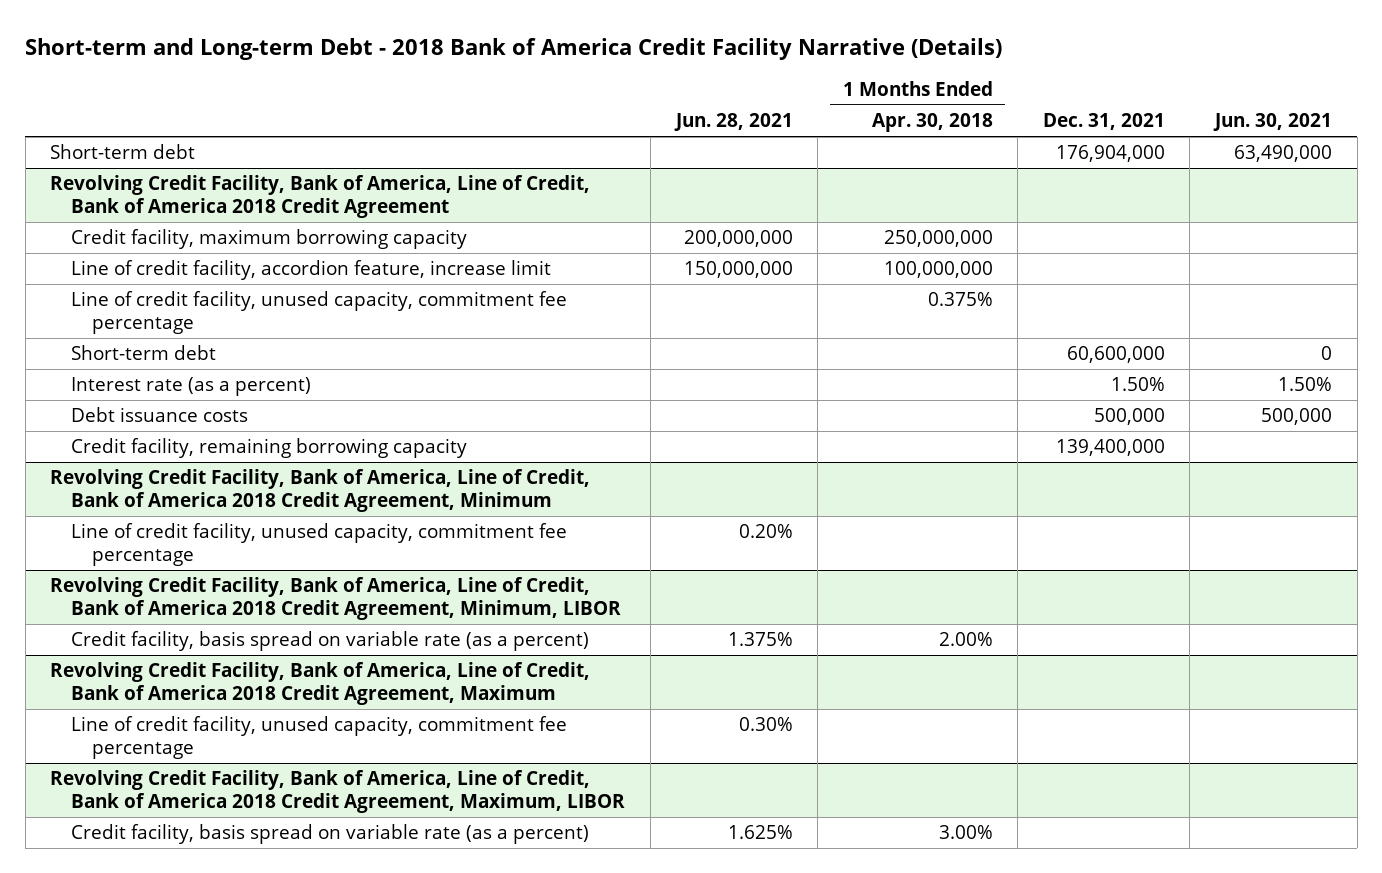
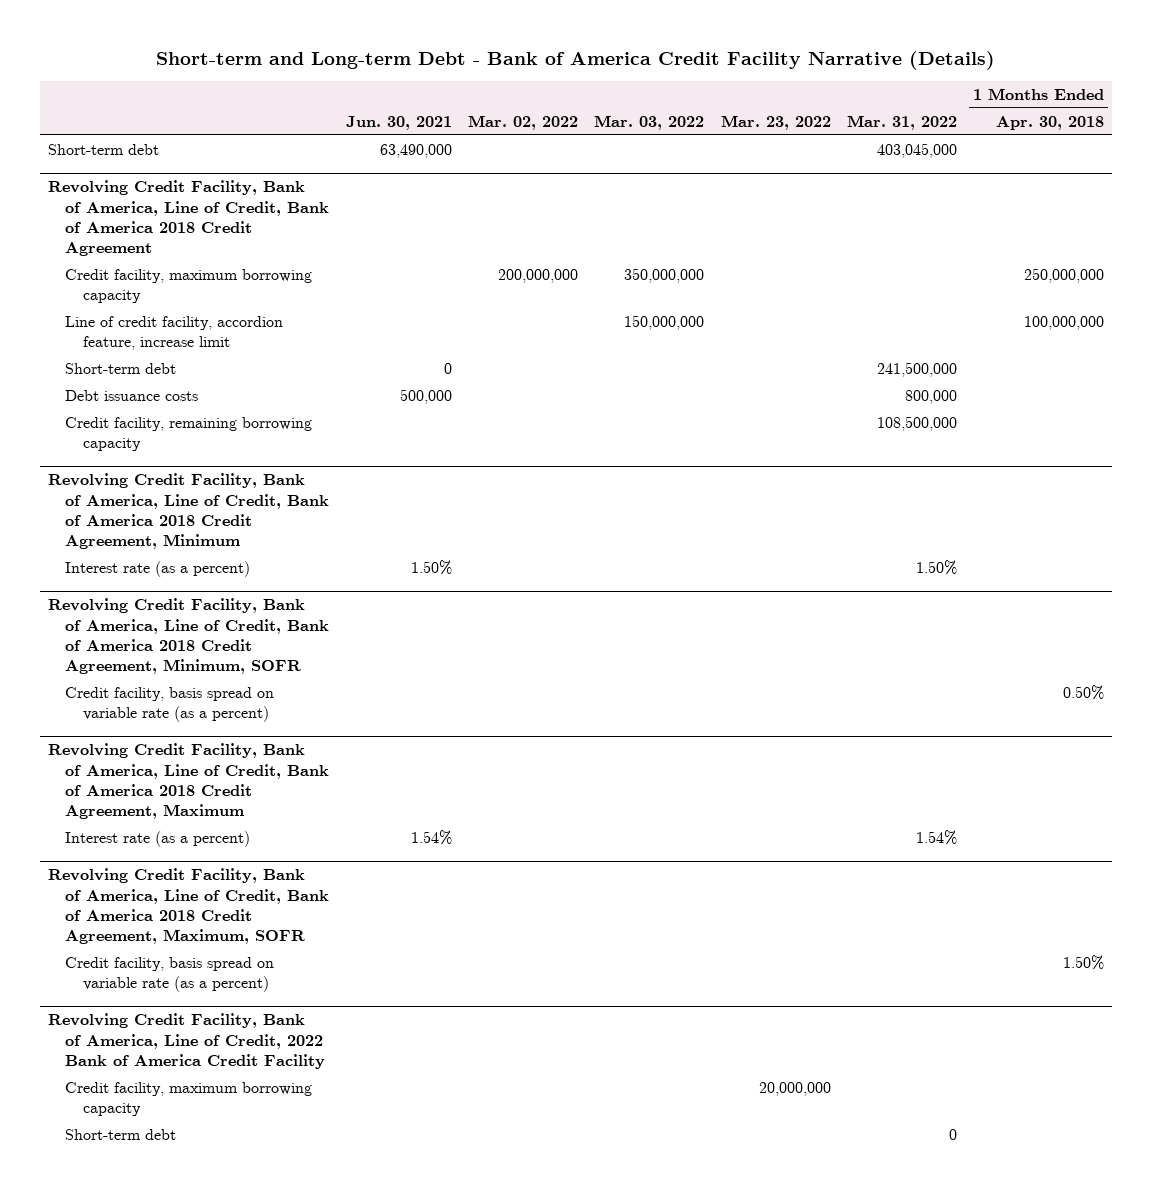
[25,37,1003,60] Short-term and Long-term Debt - 2018 Bank of America Credit Facility Narrative (Details) -> [156,50,996,70] Short-term and Long-term Debt - Bank of America Credit Facility Narrative (Details)
[673,113,793,132] Jun. 28, 2021 -> none
[1042,113,1165,131] Dec. 31, 2021 -> none
none -> [468,114,579,130] Mar. 02, 2022
none -> [594,114,705,130] Mar. 03, 2022
none -> [720,114,831,130] Mar. 23, 2022
none -> [846,114,957,130] Mar. 31, 2022
[71,291,568,335] Line of credit facility, unused capacity, commitment fee percentage -> none
[71,377,312,397] Interest rate (as a percent) -> none
[71,523,568,567] Line of credit facility, unused capacity, commitment fee percentage -> none
none -> [65,560,251,577] Interest rate (as a percent)
[50,577,622,621] Revolving Credit Facility, Bank of America, Line of Credit, Bank of America 2018 Credit Agreement, Minimum, LIBOR -> [48,598,330,675] Revolving Credit Facility, Bank of America, Line of Credit, Bank of America 2018 Credit Agreement, Minimum, SOFR
[938,632,993,647] 2.00% -> [1063,684,1105,700] 0.50%
[71,716,568,760] Line of credit facility, unused capacity, commitment fee percentage -> none
none -> [65,830,251,847] Interest rate (as a percent)
[50,770,626,814] Revolving Credit Facility, Bank of America, Line of Credit, Bank of America 2018 Credit Agreement, Maximum, LIBOR -> [48,868,330,945] Revolving Credit Facility, Bank of America, Line of Credit, Bank of America 2018 Credit Agreement, Maximum, SOFR
[938,825,993,840] 3.00% -> [1063,954,1105,970] 1.50%
none -> [48,1013,326,1069] Revolving Credit Facility, Bank of America, Line of Credit, 2022 Bank of America Credit Facility
none -> [65,1081,313,1117] Credit facility, maximum borrowing capacity
none -> [65,1128,177,1140] Short-term debt

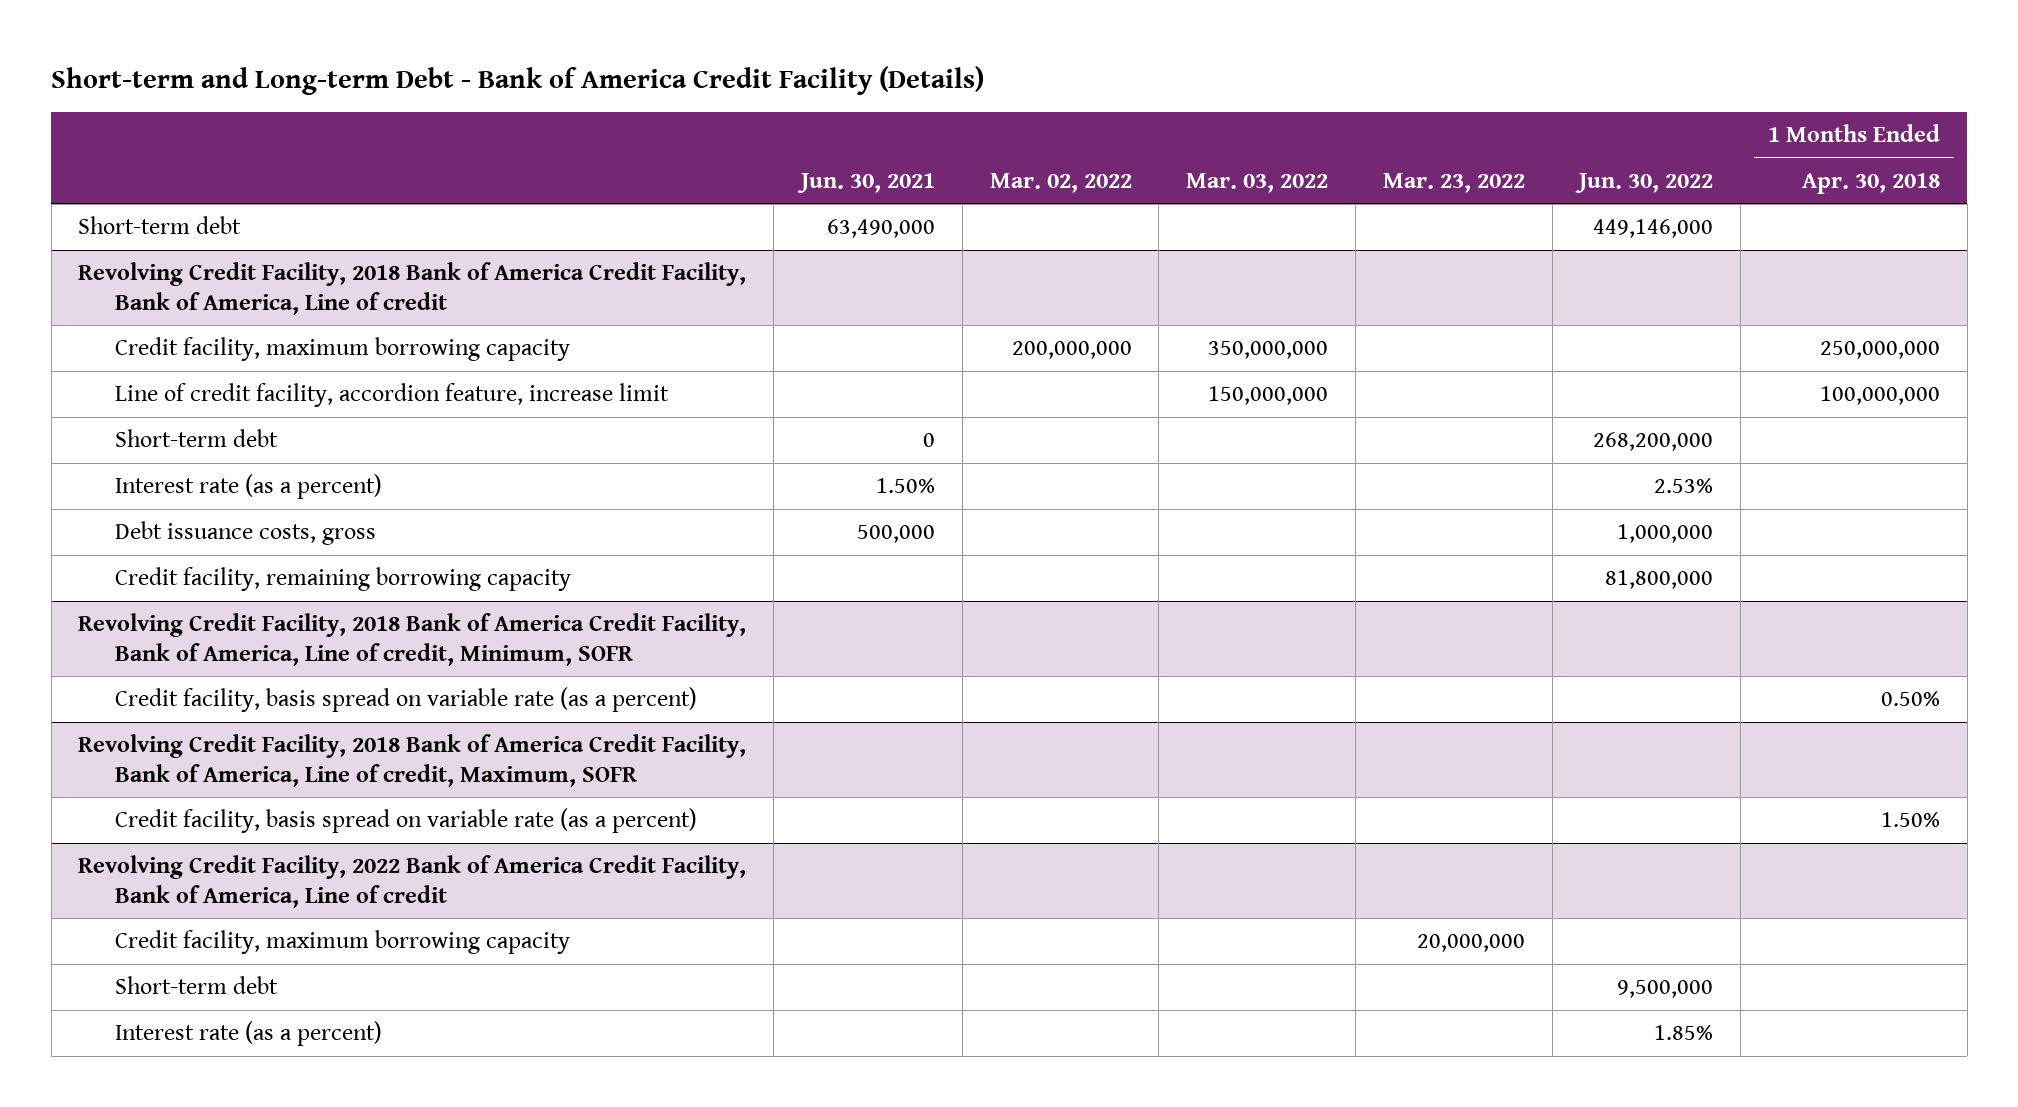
[156,50,996,70] Short-term and Long-term Debt - Bank of America Credit Facility Narrative (Details) -> [51,66,985,96] Short-term and Long-term Debt - Bank of America Credit Facility (Details)
[846,114,957,130] Mar. 31, 2022 -> none
none -> [1575,172,1714,193] Jun. 30, 2022
[48,180,330,257] Revolving Credit Facility, Bank of America, Line of Credit, Bank of America 2018 Credit Agreement -> [78,262,747,316] Revolving Credit Facility, 2018 Bank of America Credit Facility, Bank of America, Line of credit
none -> [115,474,383,500] Interest rate (as a percent)
[65,389,199,401] Debt issuance costs -> [115,521,377,546] Debt issuance costs, gross
[48,473,330,550] Revolving Credit Facility, Bank of America, Line of Credit, Bank of America 2018 Credit Agreement, Minimum -> none
[65,560,251,577] Interest rate (as a percent) -> none
[48,598,330,675] Revolving Credit Facility, Bank of America, Line of Credit, Bank of America 2018 Credit Agreement, Minimum, SOFR -> [78,613,747,667] Revolving Credit Facility, 2018 Bank of America Credit Facility, Bank of America, Line of credit, Minimum, SOFR
[48,743,330,820] Revolving Credit Facility, Bank of America, Line of Credit, Bank of America 2018 Credit Agreement, Maximum -> none
[65,830,251,847] Interest rate (as a percent) -> none
[48,868,330,945] Revolving Credit Facility, Bank of America, Line of Credit, Bank of America 2018 Credit Agreement, Maximum, SOFR -> [78,734,747,788] Revolving Credit Facility, 2018 Bank of America Credit Facility, Bank of America, Line of credit, Maximum, SOFR
[48,1013,326,1069] Revolving Credit Facility, Bank of America, Line of Credit, 2022 Bank of America Credit Facility -> [78,855,747,909] Revolving Credit Facility, 2022 Bank of America Credit Facility, Bank of America, Line of credit
none -> [115,1021,383,1047] Interest rate (as a percent)

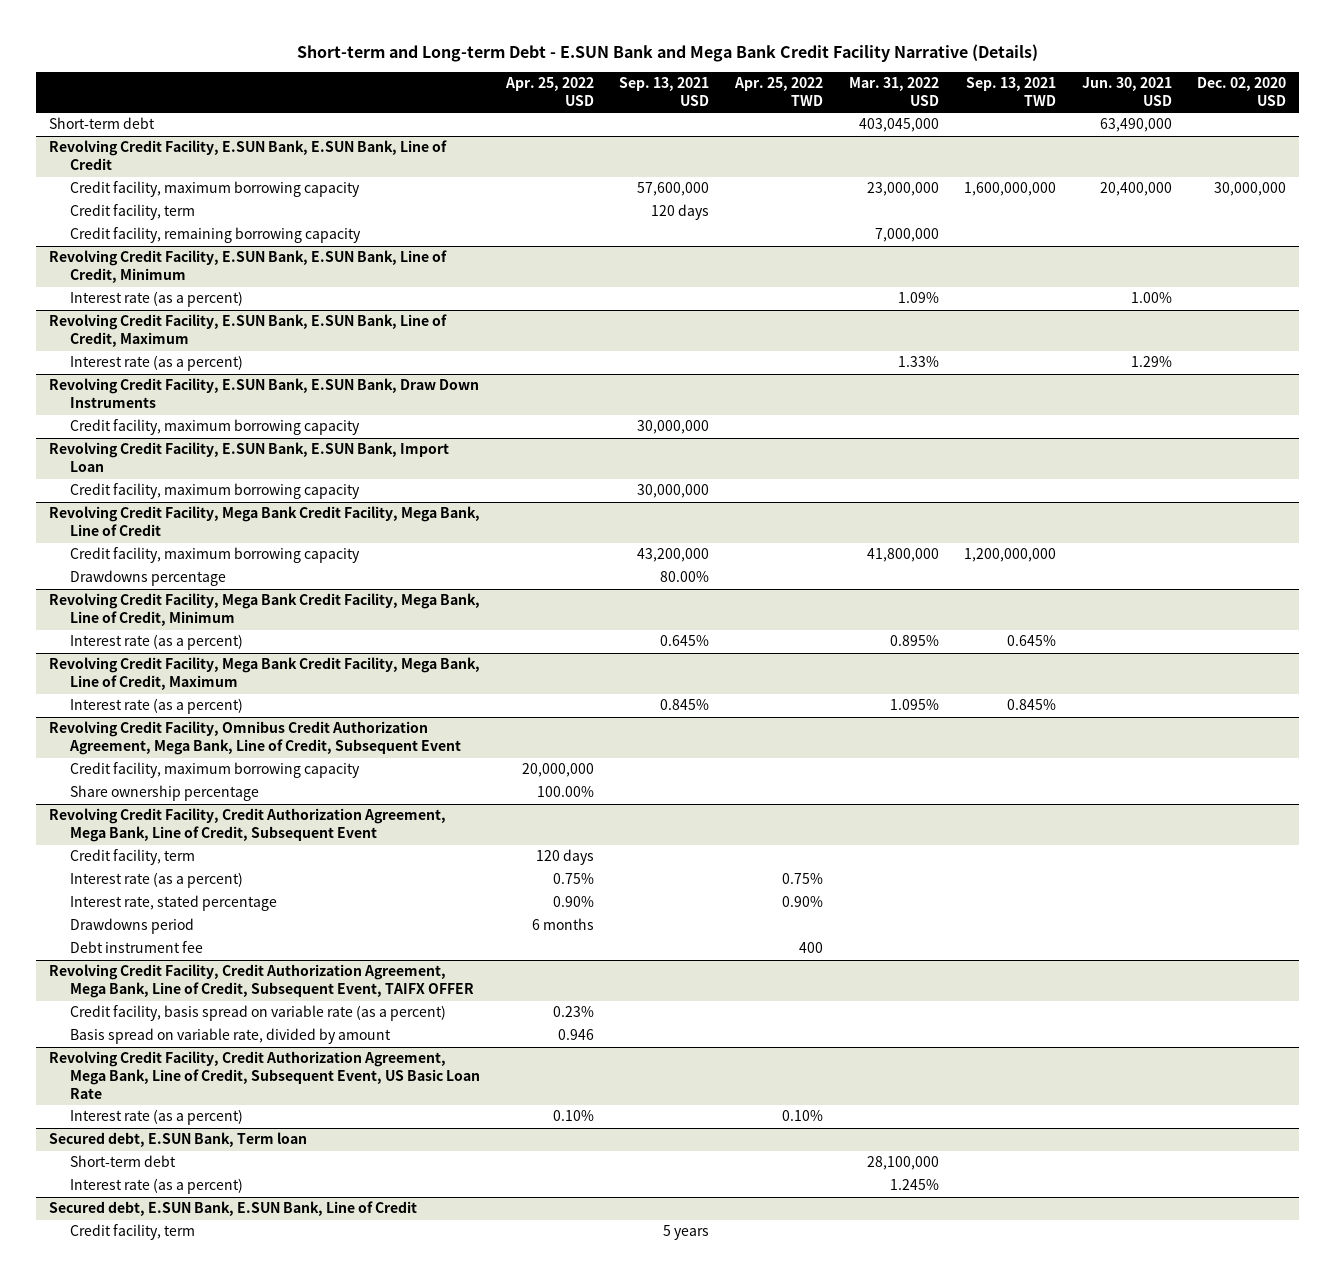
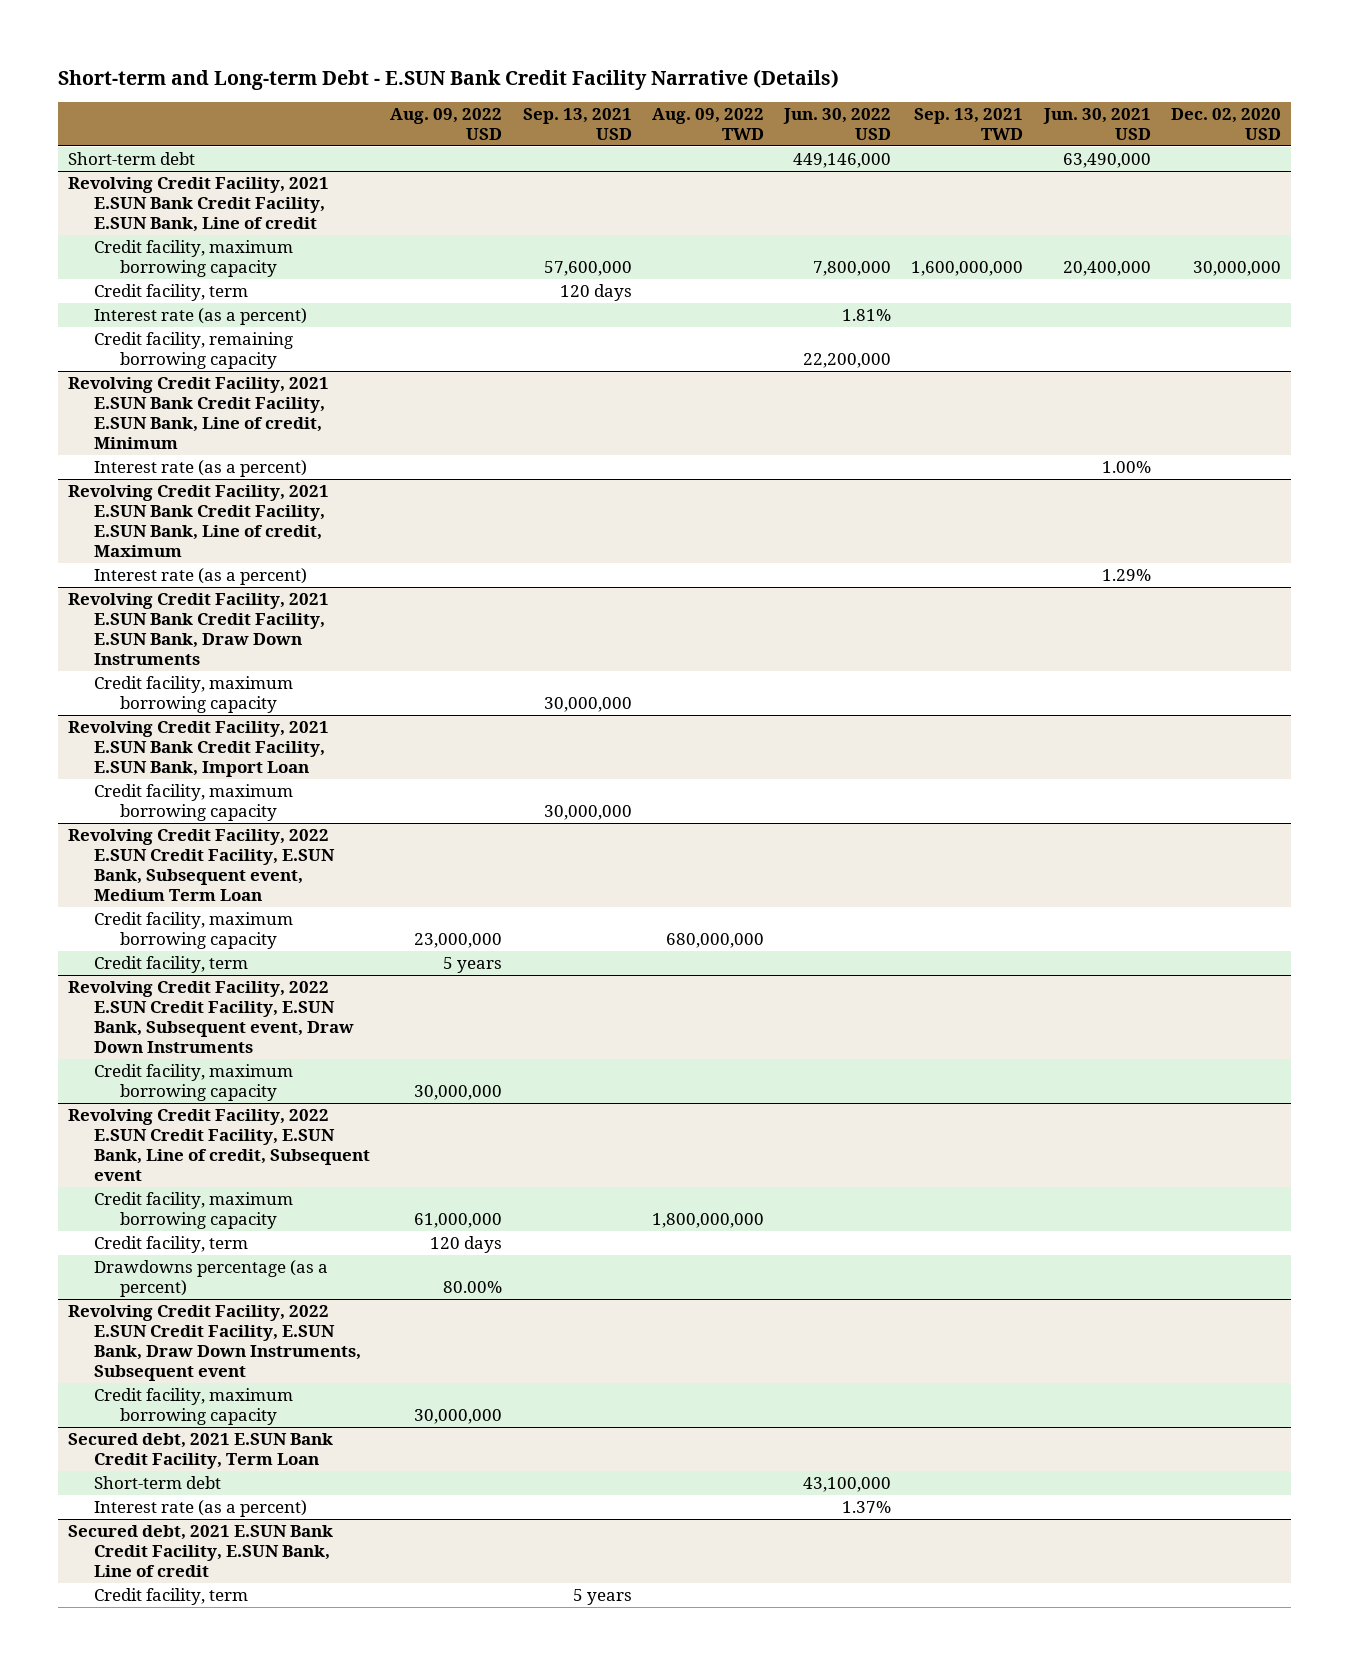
[296,43,1038,62] Short-term and Long-term Debt - E.SUN Bank and Mega Bank Credit Facility Narrative (Details) -> [58,68,840,90] Short-term and Long-term Debt - E.SUN Bank Credit Facility Narrative (Details)
[504,76,594,106] Apr. 25, 2022 USD -> none
[733,76,823,106] Apr. 25, 2022 TWD -> none
[848,76,939,106] Mar. 31, 2022 USD -> none
none -> [390,108,503,141] Aug. 09, 2022 USD
none -> [651,108,764,141] Aug. 09, 2022 TWD
none -> [783,108,892,141] Jun. 30, 2022 USD
[49,140,448,171] Revolving Credit Facility, E.SUN Bank, E.SUN Bank, Line of Credit -> [68,177,330,232] Revolving Credit Facility, 2021 E.SUN Bank Credit Facility, E.SUN Bank, Line of credit
none -> [93,308,307,326] Interest rate (as a percent)
[49,250,448,284] Revolving Credit Facility, E.SUN Bank, E.SUN Bank, Line of Credit, Minimum -> [68,377,330,449] Revolving Credit Facility, 2021 E.SUN Bank Credit Facility, E.SUN Bank, Line of credit, Minimum
[49,314,448,348] Revolving Credit Facility, E.SUN Bank, E.SUN Bank, Line of Credit, Maximum -> [68,485,330,557] Revolving Credit Facility, 2021 E.SUN Bank Credit Facility, E.SUN Bank, Line of credit, Maximum
[49,378,480,409] Revolving Credit Facility, E.SUN Bank, E.SUN Bank, Draw Down Instruments -> [68,593,330,665] Revolving Credit Facility, 2021 E.SUN Bank Credit Facility, E.SUN Bank, Draw Down Instruments
[49,442,450,473] Revolving Credit Facility, E.SUN Bank, E.SUN Bank, Import Loan -> [68,721,330,777] Revolving Credit Facility, 2021 E.SUN Bank Credit Facility, E.SUN Bank, Import Loan
[49,506,481,537] Revolving Credit Facility, Mega Bank Credit Facility, Mega Bank, Line of Credit -> none
[69,547,360,564] Credit facility, maximum borrowing capacity -> none
[69,570,226,587] Drawdowns percentage -> none
[49,593,481,627] Revolving Credit Facility, Mega Bank Credit Facility, Mega Bank, Line of Credit, Minimum -> none
[69,634,243,651] Interest rate (as a percent) -> none
[49,657,481,691] Revolving Credit Facility, Mega Bank Credit Facility, Mega Bank, Line of Credit, Maximum -> none
[69,698,243,715] Interest rate (as a percent) -> none
[49,721,461,756] Revolving Credit Facility, Omnibus Credit Authorization Agreement, Mega Bank, Line of Credit, Subsequent Event -> none
[69,762,360,779] Credit facility, maximum borrowing capacity -> none
[69,785,259,802] Share ownership percentage -> none
none -> [68,829,335,901] Revolving Credit Facility, 2022 E.SUN Credit Facility, E.SUN Bank, Subsequent event, Medium Term Loan
none -> [93,912,293,950] Credit facility, maximum borrowing capacity
none -> [93,956,248,974] Credit facility, term
none -> [68,981,354,1053] Revolving Credit Facility, 2022 E.SUN Credit Facility, E.SUN Bank, Subsequent event, Draw Down Instruments
none -> [93,1064,293,1102] Credit facility, maximum borrowing capacity
[49,808,447,843] Revolving Credit Facility, Credit Authorization Agreement, Mega Bank, Line of Credit, Subsequent Event -> [68,1109,370,1181] Revolving Credit Facility, 2022 E.SUN Credit Facility, E.SUN Bank, Line of credit, Subsequent event
none -> [93,1192,293,1230] Credit facility, maximum borrowing capacity
[69,872,243,889] Interest rate (as a percent) -> none
[69,895,277,912] Interest rate, stated percentage -> none
[69,918,194,935] Drawdowns period -> none
[69,941,203,954] Debt instrument fee -> none
[49,964,474,999] Revolving Credit Facility, Credit Authorization Agreement, Mega Bank, Line of Credit, Subsequent Event, TAIFX OFFER -> none
[69,1005,446,1022] Credit facility, basis spread on variable rate (as a percent) -> none
[69,1028,391,1045] Basis spread on variable rate, divided by amount -> none
[49,1051,480,1100] Revolving Credit Facility, Credit Authorization Agreement, Mega Bank, Line of Credit, Subsequent Event, US Basic Loan Rate -> none
[69,1109,243,1126] Interest rate (as a percent) -> none
none -> [93,1260,328,1298] Drawdowns percentage (as a percent)
none -> [68,1305,361,1381] Revolving Credit Facility, 2022 E.SUN Credit Facility, E.SUN Bank, Draw Down Instruments, Subsequent event
none -> [93,1388,293,1426] Credit facility, maximum borrowing capacity
[49,1132,308,1148] Secured debt, E.SUN Bank, Term loan -> [68,1433,334,1470] Secured debt, 2021 E.SUN Bank Credit Facility, Term Loan
[49,1201,418,1217] Secured debt, E.SUN Bank, E.SUN Bank, Line of Credit -> [68,1525,334,1577] Secured debt, 2021 E.SUN Bank Credit Facility, E.SUN Bank, Line of credit

